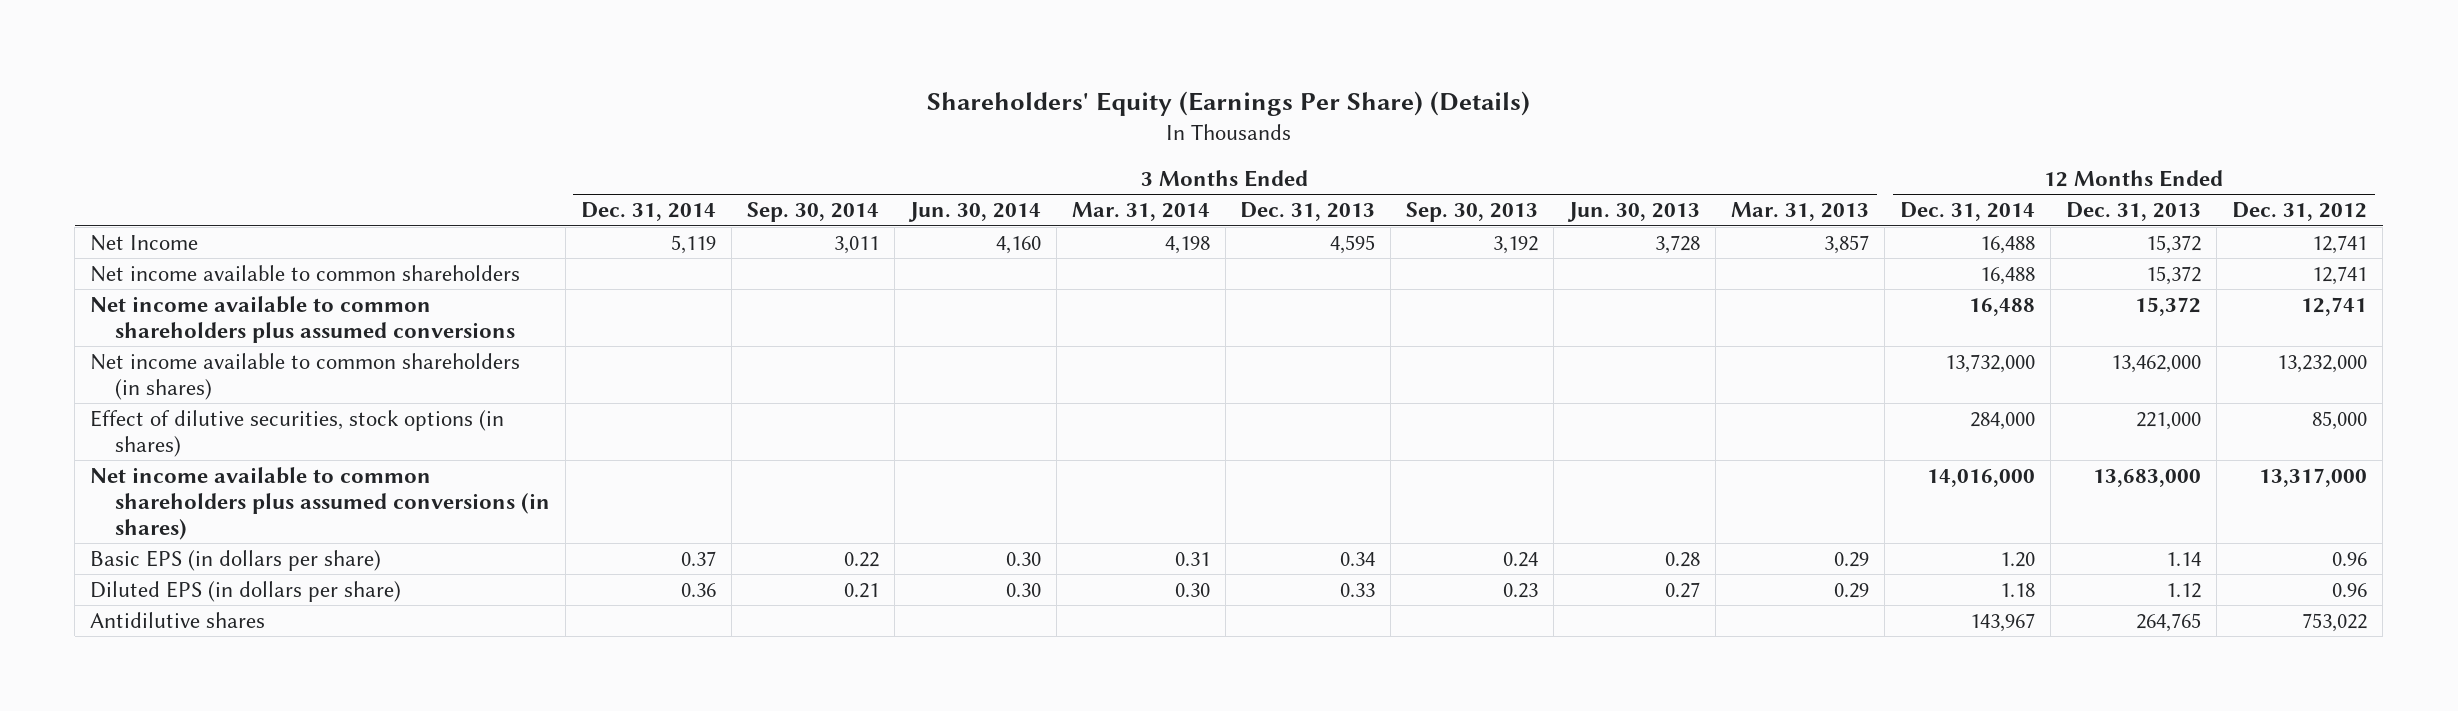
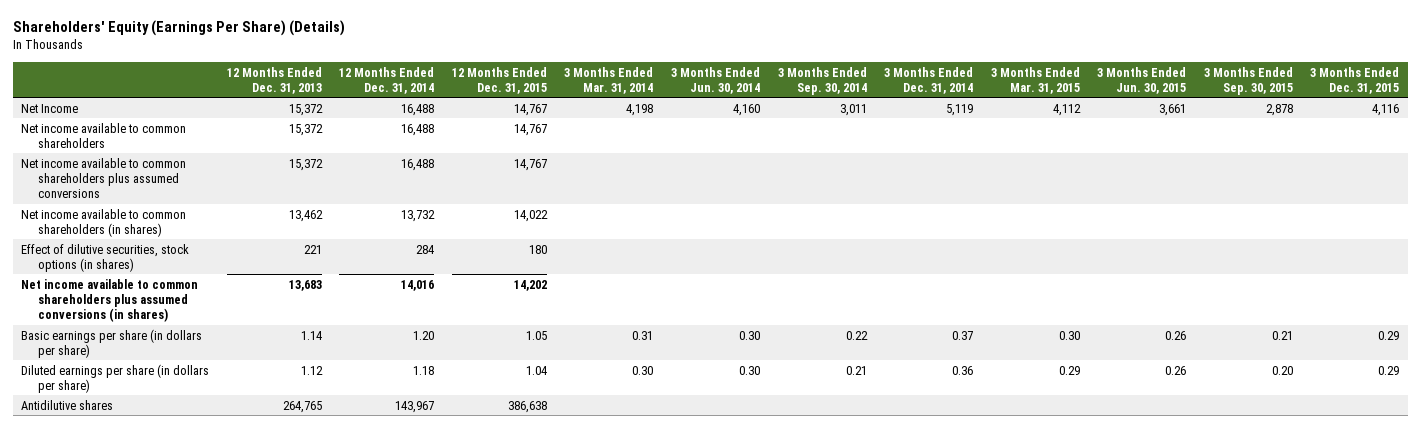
[1240,202,1376,222] Dec. 31, 2013 -> none
[1406,202,1539,223] Sep. 30, 2013 -> none
[1567,202,1701,223] Jun. 30, 2013 -> none
[1731,202,1870,222] Mar. 31, 2013 -> none
[2232,202,2368,222] Dec. 31, 2012 -> none
none -> [451,66,547,94] 12 Months Ended Dec. 31, 2015
none -> [990,66,1080,94] 3 Months Ended Mar. 31, 2015
none -> [1097,66,1187,94] 3 Months Ended Jun. 30, 2015
none -> [1203,66,1293,95] 3 Months Ended Sep. 30, 2015
none -> [1310,66,1400,94] 3 Months Ended Dec. 31, 2015
[1945,354,2036,374] 13,732,000 -> [401,209,436,222] 13,732
[2111,355,2202,374] 13,462,000 -> [288,209,323,222] 13,462
[1970,412,2036,431] 284,000 -> [416,244,435,254] 284
[2136,412,2202,431] 221,000 -> [303,244,322,254] 221
[1927,469,2036,488] 14,016,000 -> [401,279,435,291] 14,016
[2093,469,2202,488] 13,683,000 -> [288,279,322,291] 13,683
[90,550,382,572] Basic EPS (in dollars per share) -> [21,328,203,358] Basic earnings per share (in dollars per share)
[90,581,402,603] Diluted EPS (in dollars per share) -> [21,363,210,393] Diluted earnings per share (in dollars per share)

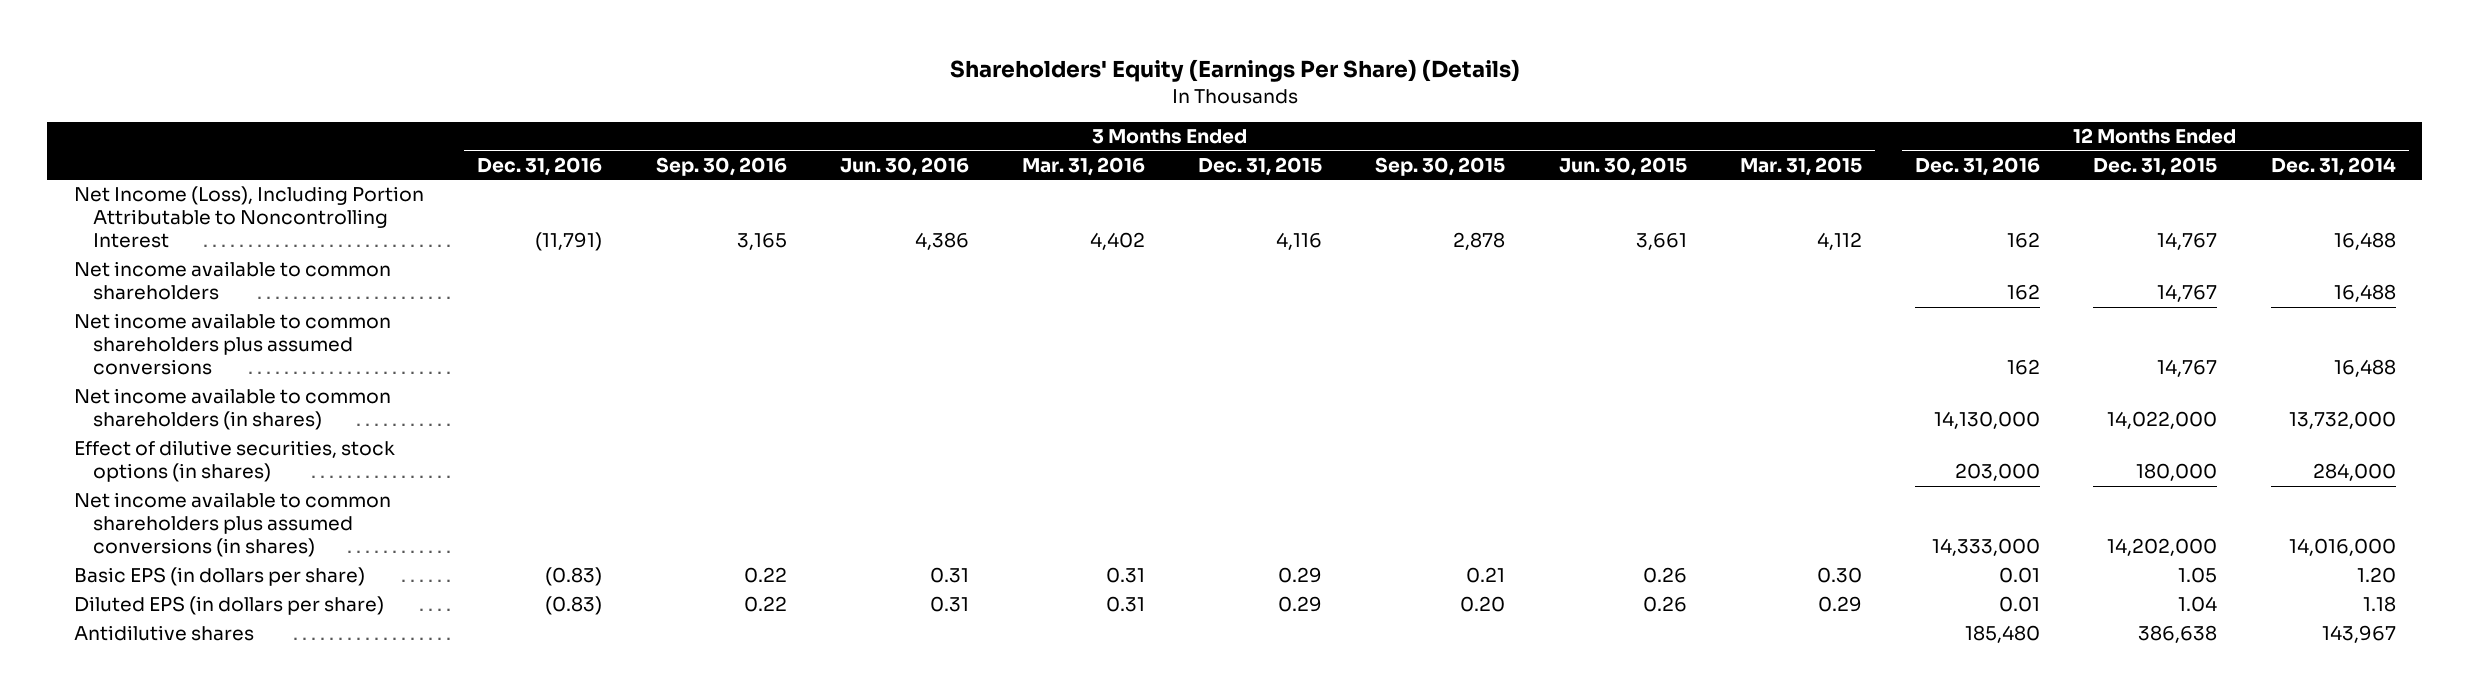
[226,66,322,94] 12 Months Ended Dec. 31, 2013 -> none
[564,66,654,94] 3 Months Ended Mar. 31, 2014 -> none
[671,66,761,94] 3 Months Ended Jun. 30, 2014 -> none
[777,66,867,95] 3 Months Ended Sep. 30, 2014 -> none
[884,66,974,94] 3 Months Ended Dec. 31, 2014 -> none
none -> [477,156,603,176] Dec. 31, 2016
none -> [655,156,787,176] Sep. 30, 2016
none -> [839,156,969,176] Jun. 30, 2016
none -> [1021,156,1145,176] Mar. 31, 2016
none -> [1915,156,2041,176] Dec. 31, 2016
[21,103,79,113] Net Income -> [74,186,425,249] Net Income (Loss), Including Portion Attributable to Noncontrolling Interest
[401,209,436,222] 13,732 -> [2288,411,2396,430] 13,732,000
[513,209,548,222] 14,022 -> [2107,411,2218,430] 14,022,000
[416,244,435,254] 284 -> [2312,463,2396,482] 284,000
[528,244,547,254] 180 -> [2136,463,2218,482] 180,000
[401,279,435,291] 14,016 -> [2288,538,2396,557] 14,016,000
[513,279,547,291] 14,202 -> [2107,538,2218,557] 14,202,000
[21,328,203,358] Basic earnings per share (in dollars per share) -> [74,567,366,587] Basic EPS (in dollars per share)
[21,363,210,393] Diluted earnings per share (in dollars per share) -> [74,596,385,616] Diluted EPS (in dollars per share)

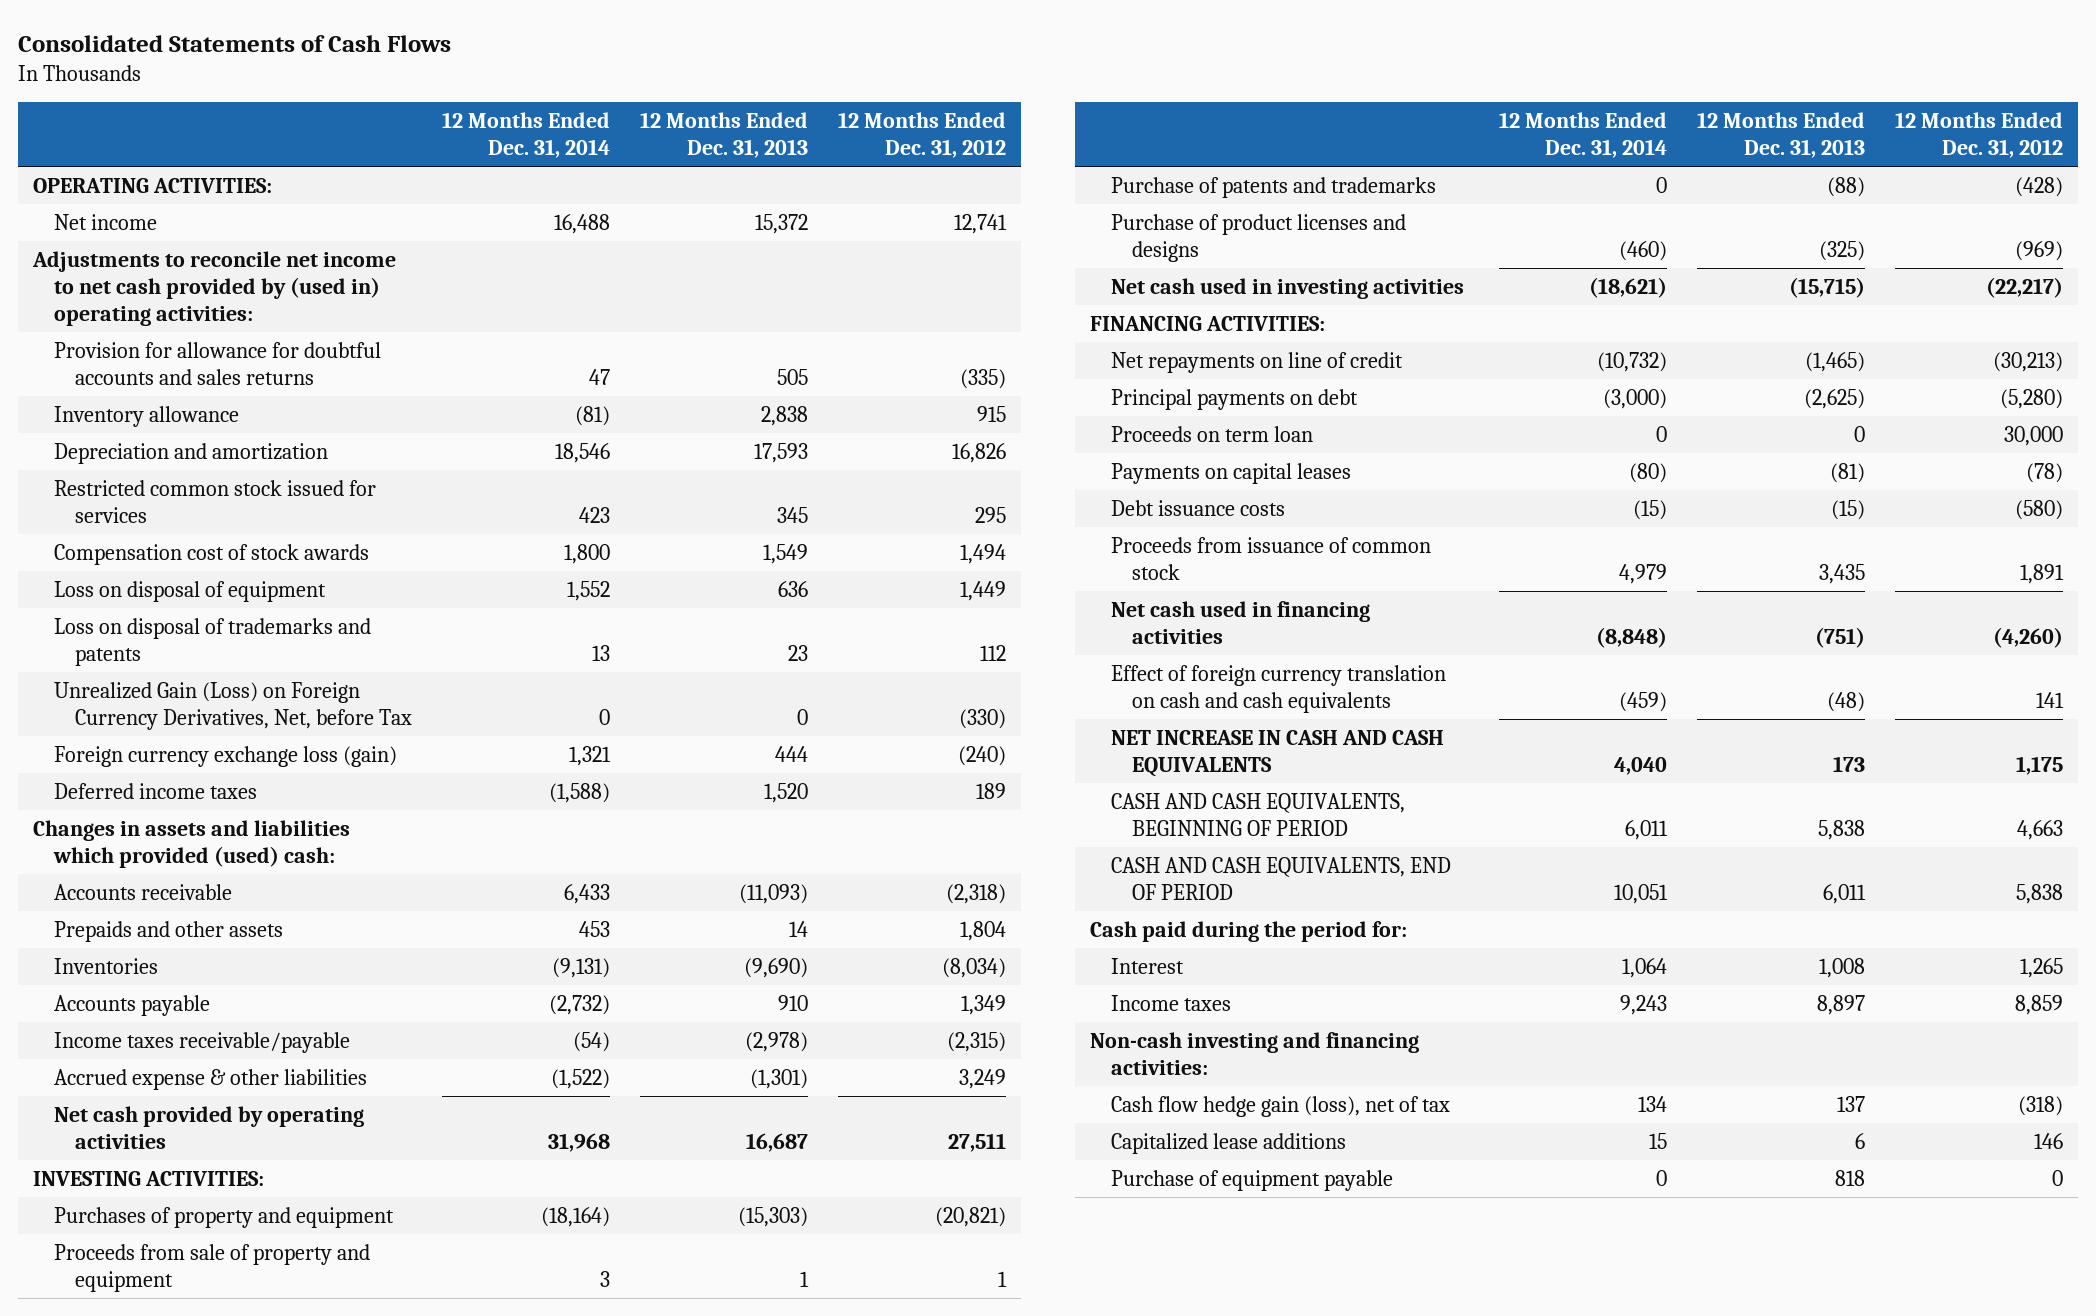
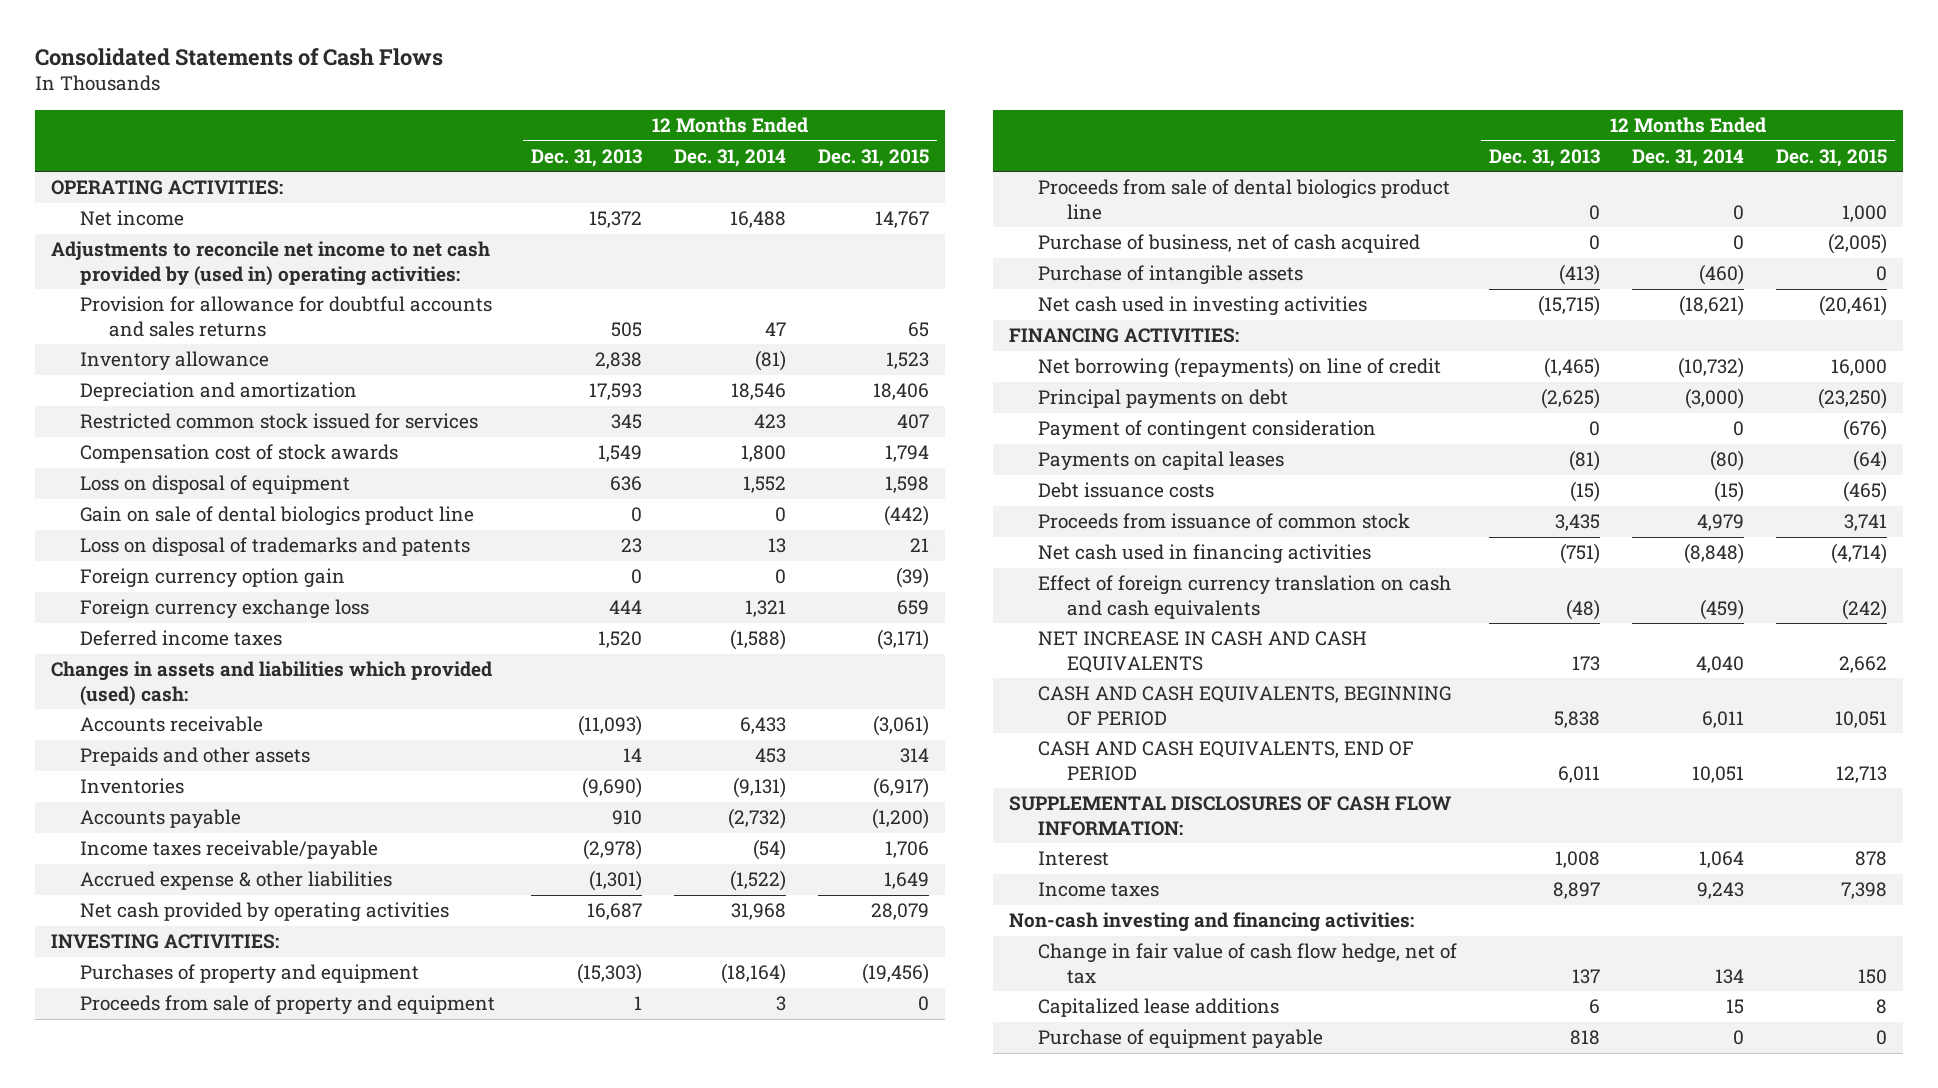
[838,112,1007,159] 12 Months Ended Dec. 31, 2012 -> none
none -> [818,148,930,167] Dec. 31, 2015
none -> [80,506,475,527] Gain on sale of dental biologics product line
[53,681,412,730] Unrealized Gain (Loss) on Foreign Currency Derivatives, Net, before Tax -> none
none -> [80,568,346,589] Foreign currency option gain
[53,745,397,767] Foreign currency exchange loss (gain) -> [80,599,370,620] Foreign currency exchange loss
[1110,176,1436,198] Purchase of patents and trademarks -> none
[1110,213,1406,262] Purchase of product licenses and designs -> none
none -> [1038,179,1451,220] Proceeds from sale of dental biologics product line
none -> [1038,234,1421,254] Purchase of business, net of cash acquired
none -> [1038,265,1304,286] Purchase of intangible assets
[1110,351,1403,373] Net repayments on line of credit -> [1038,357,1442,379] Net borrowing (repayments) on line of credit
[1110,425,1313,442] Proceeds on term loan -> none
none -> [1038,420,1377,441] Payment of contingent consideration
[1090,920,1408,942] Cash paid during the period for: -> none
none -> [1008,796,1452,836] SUPPLEMENTAL DISCLOSURES OF CASH FLOW INFORMATION:
[1110,1095,1450,1117] Cash flow hedge gain (loss), net of tax -> [1038,943,1458,984] Change in fair value of cash flow hedge, net of tax

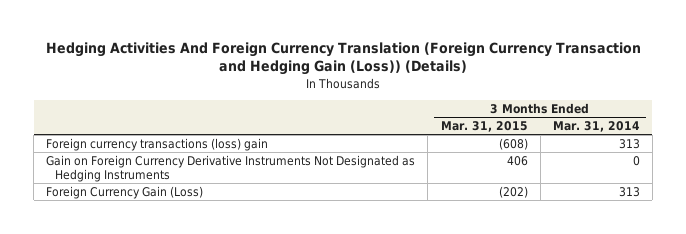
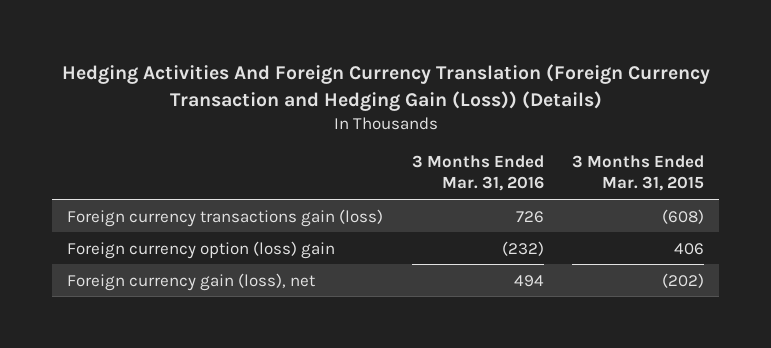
[552,121,640,133] Mar. 31, 2014 -> none
none -> [411,155,544,192] 3 Months Ended Mar. 31, 2016
[46,137,269,151] Foreign currency transactions (loss) gain -> [66,208,383,227] Foreign currency transactions gain (loss)
[46,154,416,183] Gain on Foreign Currency Derivative Instruments Not Designated as Hedging Instruments -> [66,240,335,259] Foreign currency option (loss) gain
[46,185,204,199] Foreign Currency Gain (Loss) -> [66,272,315,291] Foreign currency gain (loss), net

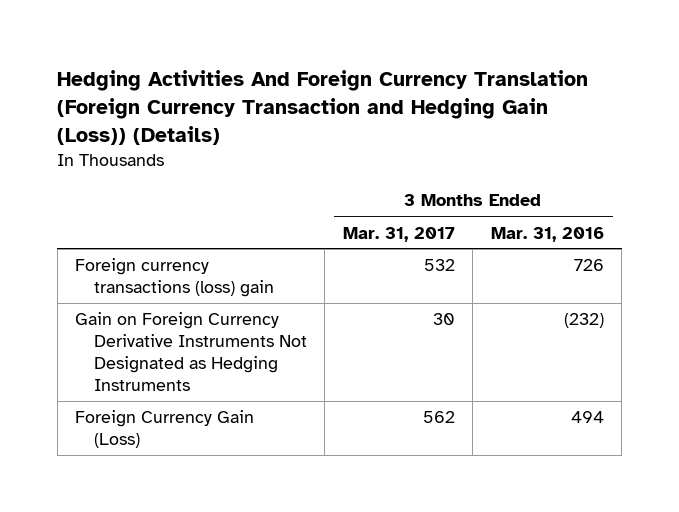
[572,155,705,192] 3 Months Ended Mar. 31, 2015 -> none
none -> [342,226,455,242] Mar. 31, 2017
[66,208,383,227] Foreign currency transactions gain (loss) -> [75,258,274,298] Foreign currency transactions (loss) gain
[66,240,335,259] Foreign currency option (loss) gain -> [75,312,307,391] Gain on Foreign Currency Derivative Instruments Not Designated as Hedging Instruments
[66,272,315,291] Foreign currency gain (loss), net -> [75,410,255,449] Foreign Currency Gain (Loss)

